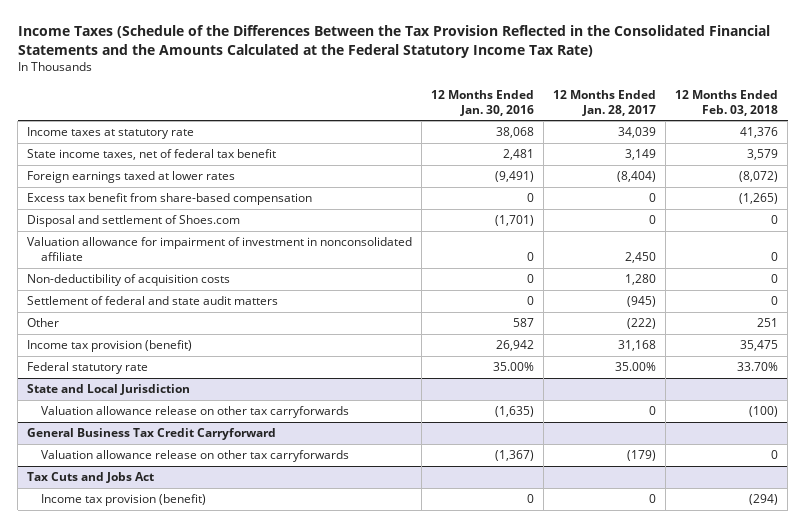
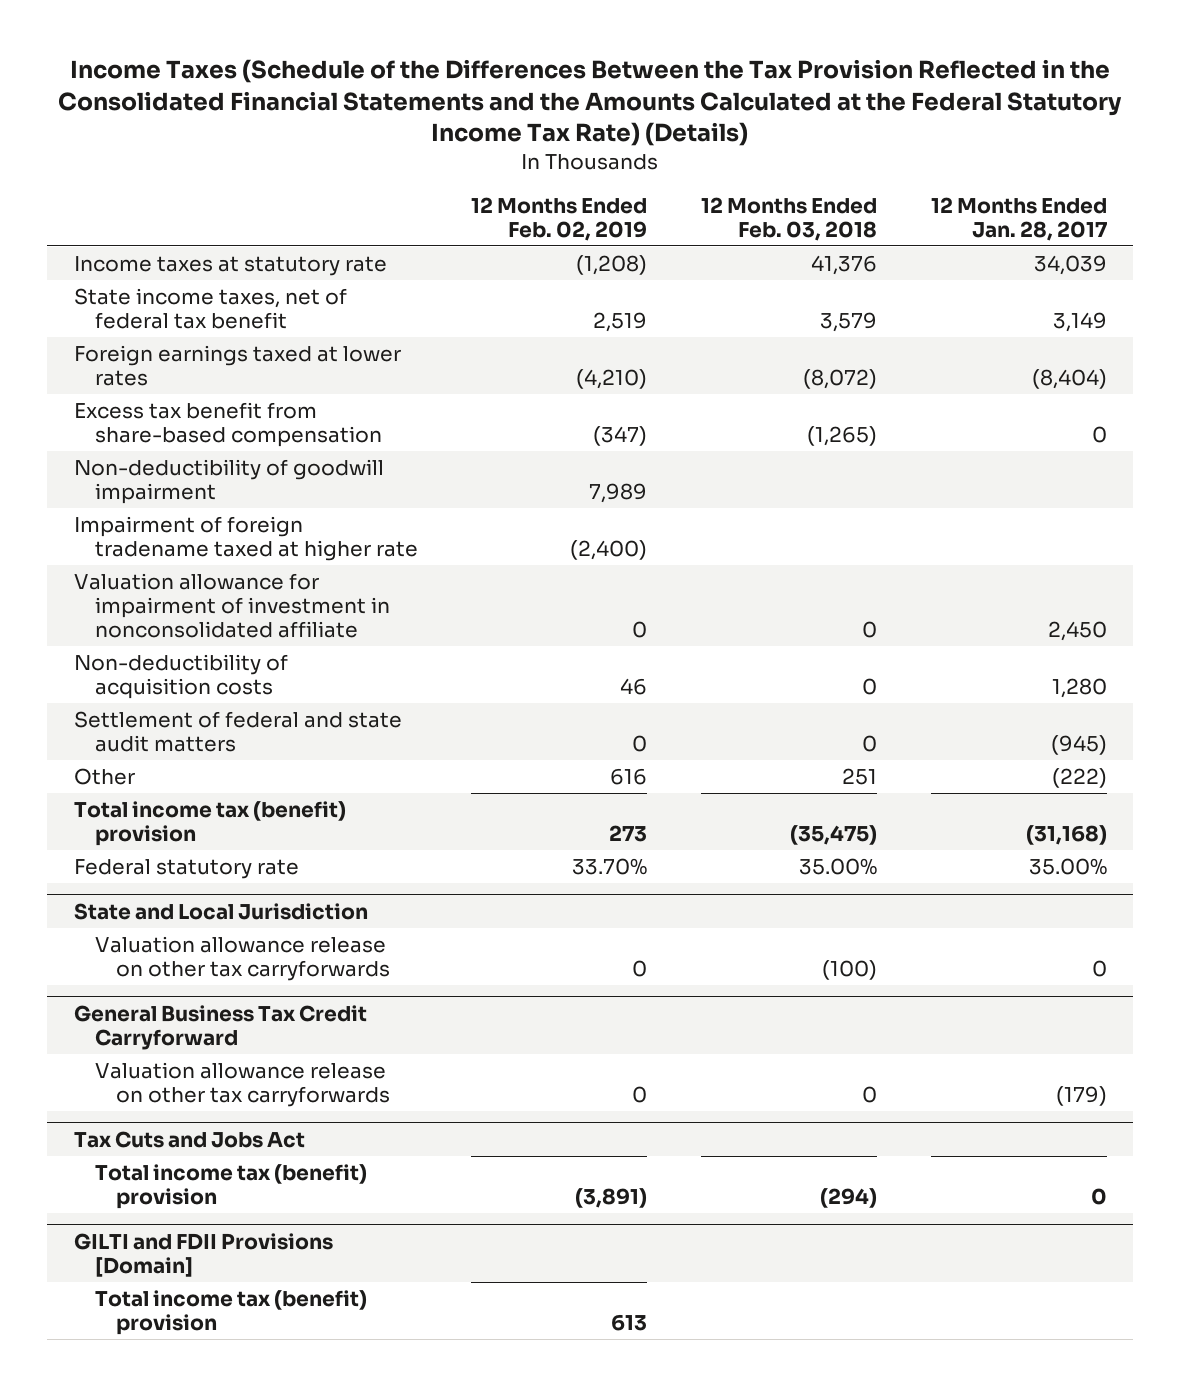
[17,25,770,59] Income Taxes (Schedule of the Differences Between the Tax Provision Reflected in the Consolidated Financial Statements and the Amounts Calculated at the Federal Statutory Income Tax Rate) -> [58,59,1123,147] Income Taxes (Schedule of the Differences Between the Tax Provision Reflected in the Consolidated Financial Statements and the Amounts Calculated at the Federal Statutory Income Tax Rate) (Details)
[431,90,535,116] 12 Months Ended Jan. 30, 2016 -> none
none -> [471,197,648,241] 12 Months Ended Feb. 02, 2019
[27,215,241,228] Disposal and settlement of Shoes.com -> none
none -> [73,458,384,504] Non-deductibility of goodwill impairment
none -> [73,515,418,561] Impairment of foreign tradename taxed at higher rate
[27,340,193,353] Income tax provision (benefit) -> [73,800,346,846] Total income tax (benefit) provision
[618,340,657,352] 31,168 -> [1025,824,1107,845] (31,168)
[740,340,779,352] 35,475 -> [789,824,877,845] (35,475)
[737,362,779,372] 33.70% -> [798,857,877,875] 35.00%
[41,494,207,507] Income tax provision (benefit) -> [94,1163,367,1209] Total income tax (benefit) provision
none -> [73,1232,333,1277] GILTI and FDII Provisions [Domain]
none -> [94,1289,367,1335] Total income tax (benefit) provision

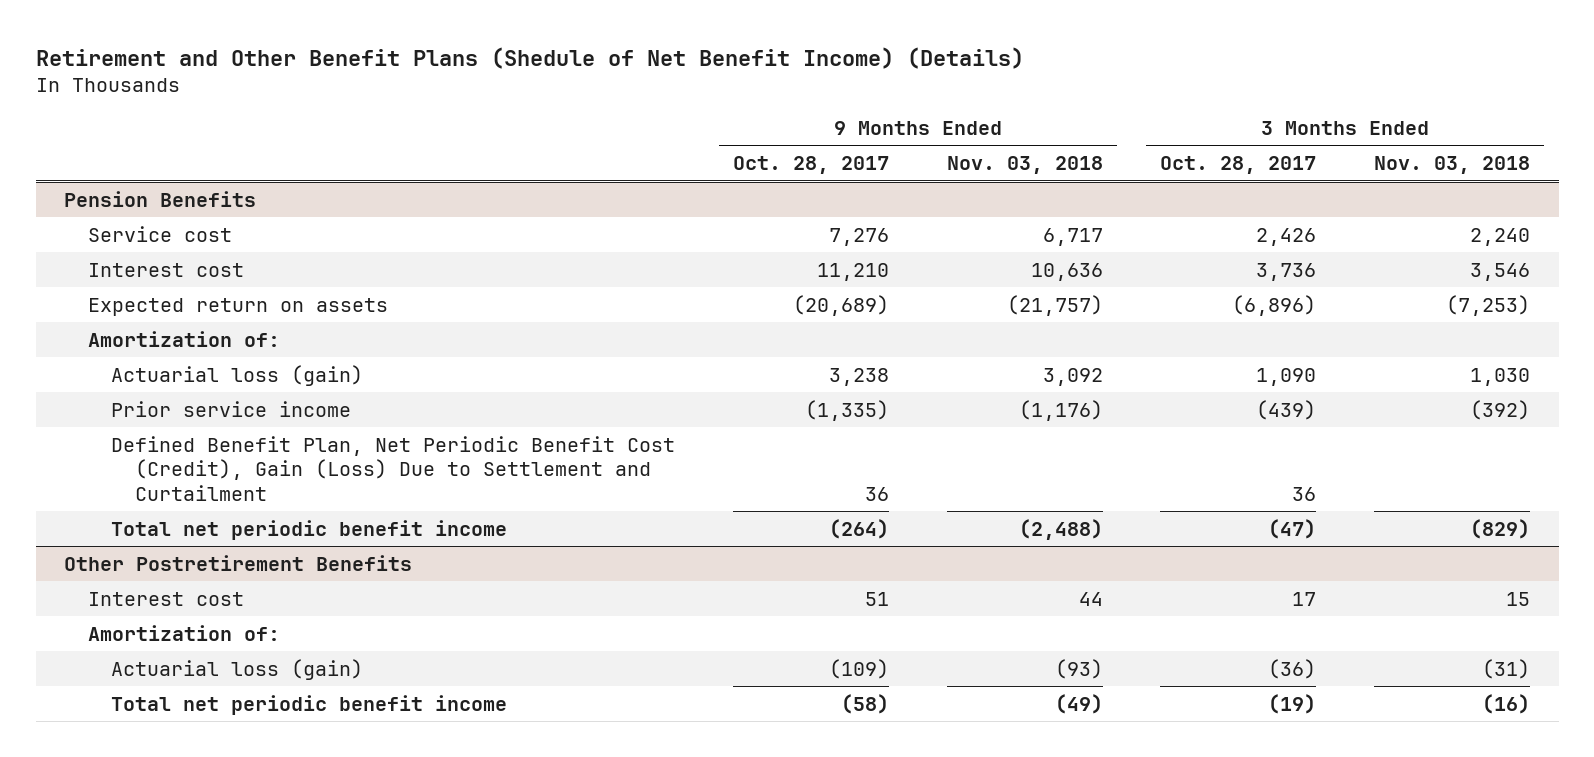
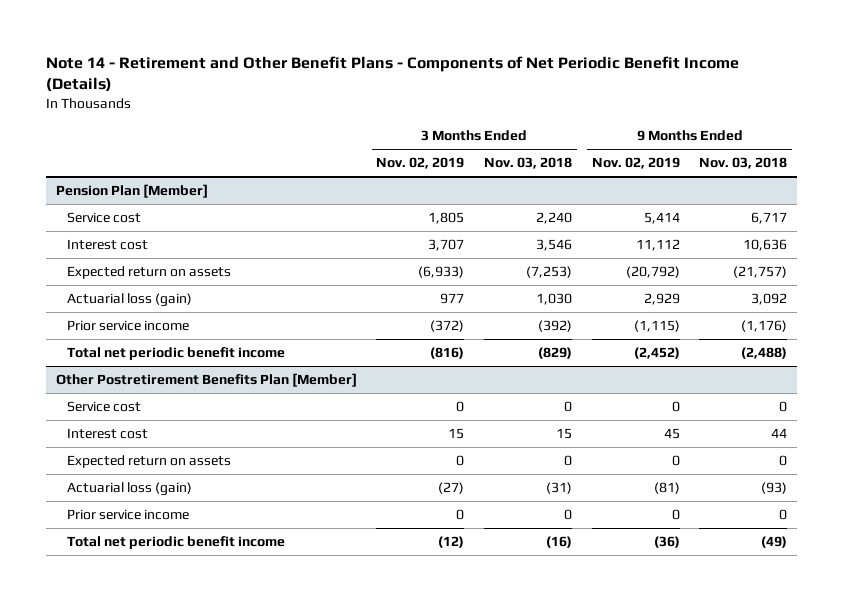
[35,46,1024,69] Retirement and Other Benefit Plans (Shedule of Net Benefit Income) (Details) -> [46,55,740,93] Note 14 - Retirement and Other Benefit Plans - Components of Net Periodic Benefit Income (Details)
[732,156,889,175] Oct. 28, 2017 -> none
[1160,156,1317,175] Oct. 28, 2017 -> none
none -> [376,157,465,170] Nov. 02, 2019
none -> [591,157,680,170] Nov. 02, 2019
[64,190,257,207] Pension Benefits -> [55,184,208,199] Pension Plan [Member]
[87,330,280,347] Amortization of: -> none
[111,435,676,501] Defined Benefit Plan, Net Periodic Benefit Cost (Credit), Gain (Loss) Due to Settlement and Curtailment -> none
[64,554,413,571] Other Postretirement Benefits -> [55,373,357,388] Other Postretirement Benefits Plan [Member]
none -> [66,401,141,413] Service cost
[87,624,280,641] Amortization of: -> none
none -> [66,455,231,469] Expected return on assets
none -> [66,509,189,521] Prior service income

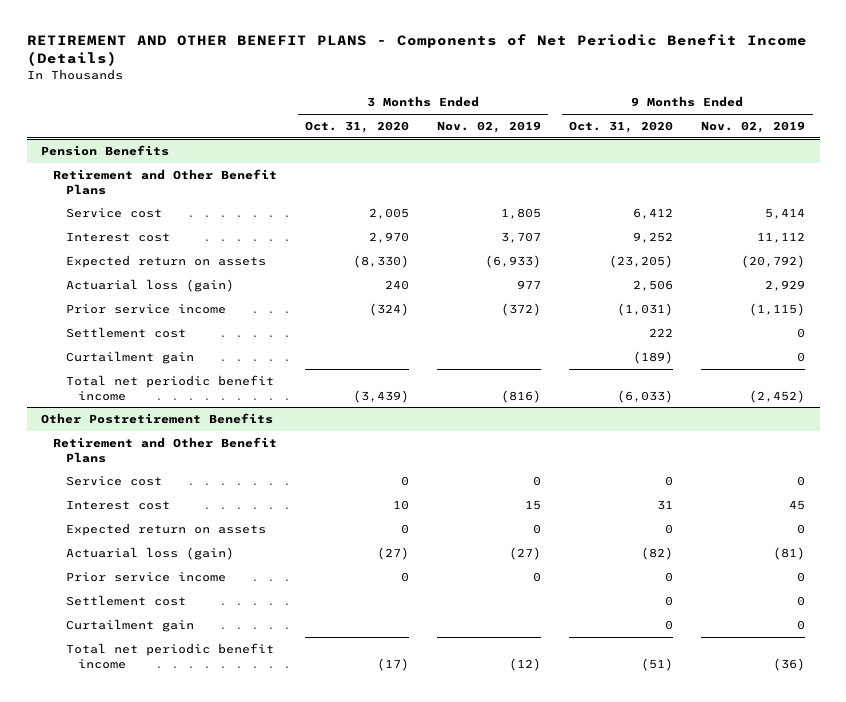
[46,55,740,93] Note 14 - Retirement and Other Benefit Plans - Components of Net Periodic Benefit Income (Details) -> [26,33,807,66] RETIREMENT AND OTHER BENEFIT PLANS - Components of Net Periodic Benefit Income (Details)
[484,157,573,170] Nov. 03, 2018 -> none
[699,157,788,170] Nov. 03, 2018 -> none
none -> [305,121,410,134] Oct. 31, 2020
none -> [569,121,674,134] Oct. 31, 2020
[55,184,208,199] Pension Plan [Member] -> [40,144,169,156] Pension Benefits
none -> [53,168,278,195] Retirement and Other Benefit Plans
none -> [65,326,186,338] Settlement cost
none -> [65,350,194,364] Curtailment gain
[55,373,357,388] Other Postretirement Benefits Plan [Member] -> [40,412,273,424] Other Postretirement Benefits
none -> [53,436,278,463] Retirement and Other Benefit Plans
none -> [65,594,186,606] Settlement cost
none -> [65,618,194,632] Curtailment gain

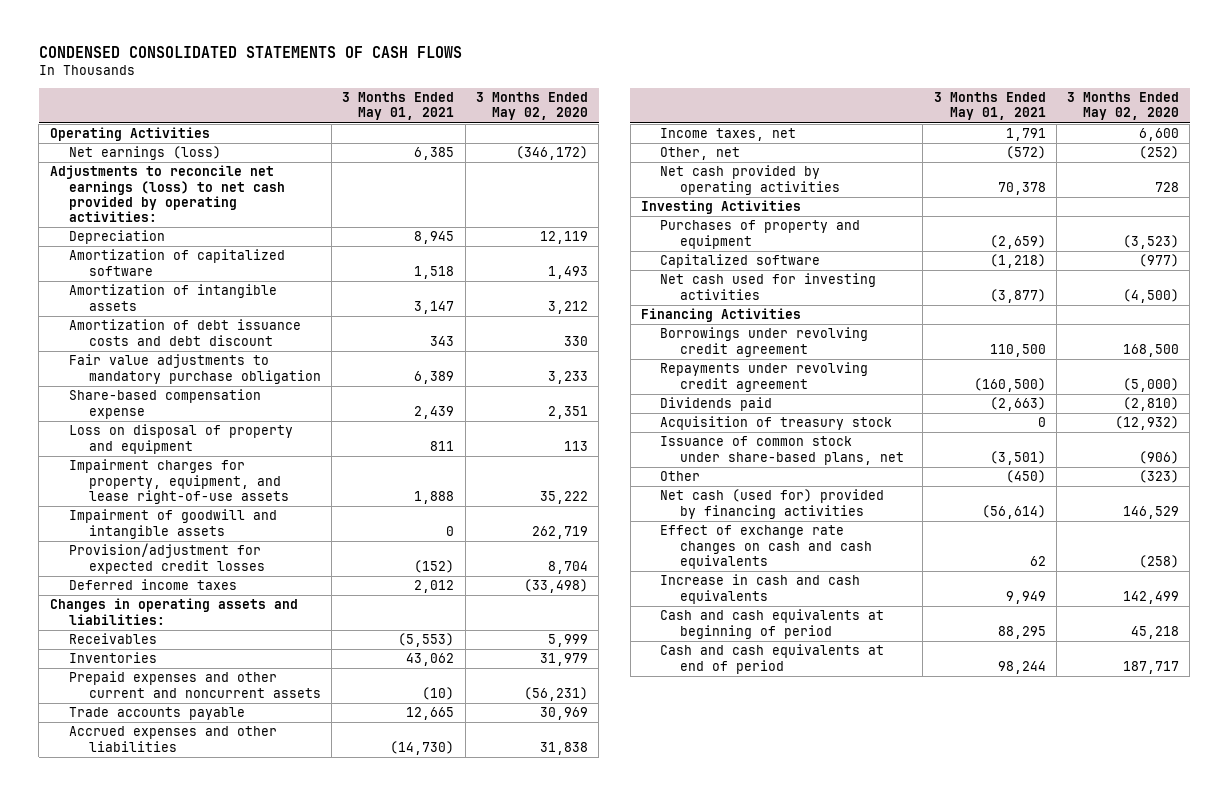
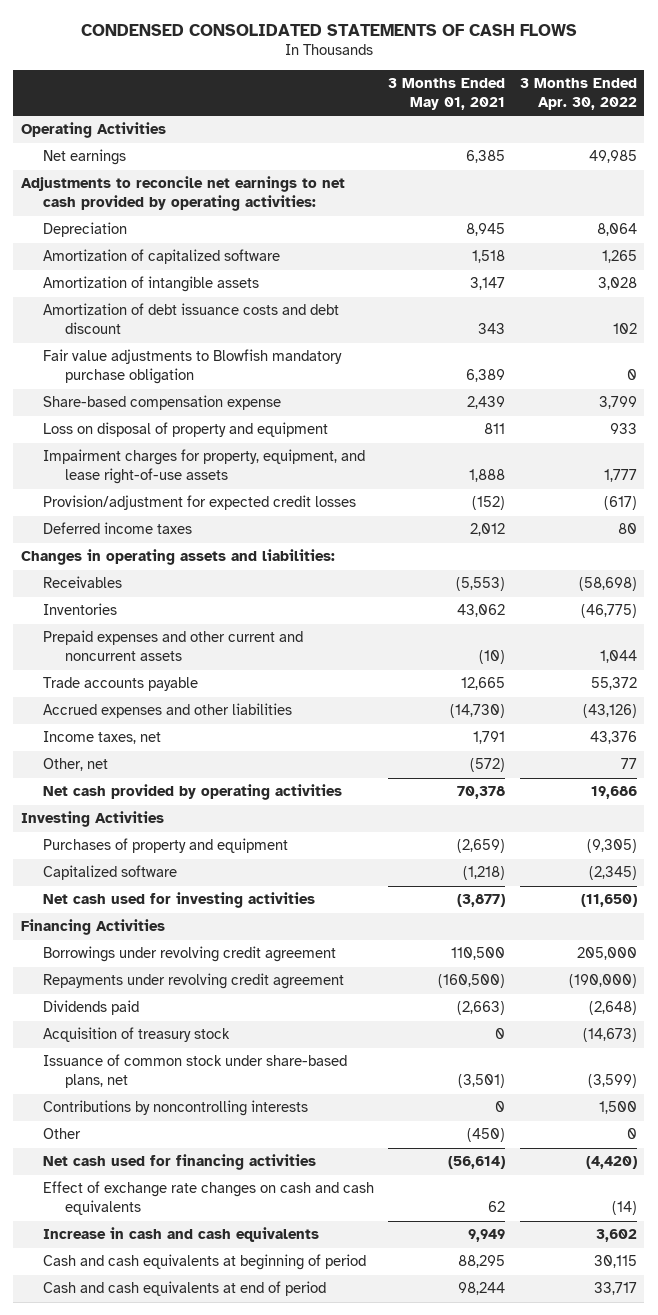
[475,92,588,121] 3 Months Ended May 02, 2020 -> none
none -> [520,77,638,110] 3 Months Ended Apr. 30, 2022
[69,146,222,161] Net earnings (loss) -> [42,149,126,166] Net earnings
[49,165,286,223] Adjustments to reconcile net earnings (loss) to net cash provided by operating activities: -> [20,176,345,212] Adjustments to reconcile net earnings to net cash provided by operating activities:
[69,354,321,384] Fair value adjustments to mandatory purchase obligation -> [42,349,342,385] Fair value adjustments to Blowfish mandatory purchase obligation
[69,509,278,539] Impairment of goodwill and intangible assets -> none
none -> [42,1100,308,1117] Contributions by noncontrolling interests
[660,489,885,519] Net cash (used for) provided by financing activities -> [42,1154,316,1171] Net cash used for financing activities

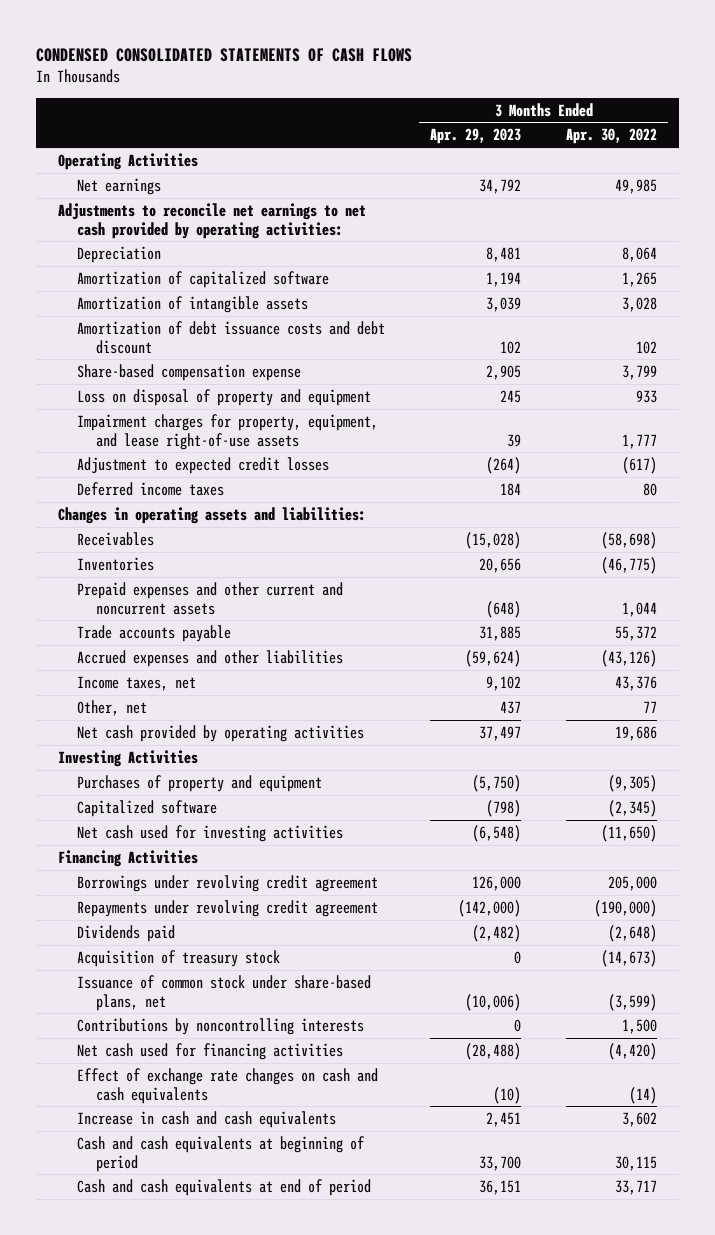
[388,77,506,110] 3 Months Ended May 01, 2021 -> none
none -> [430,128,522,145] Apr. 29, 2023
[42,349,342,385] Fair value adjustments to Blowfish mandatory purchase obligation -> none
[42,495,356,511] Provision/adjustment for expected credit losses -> [77,456,330,474] Adjustment to expected credit losses
[42,1128,81,1140] Other -> none

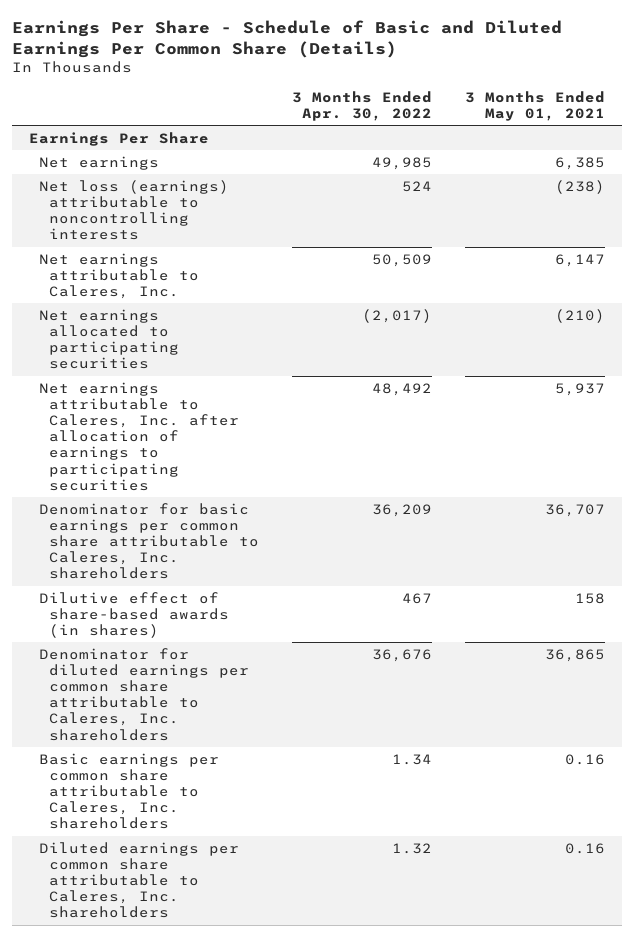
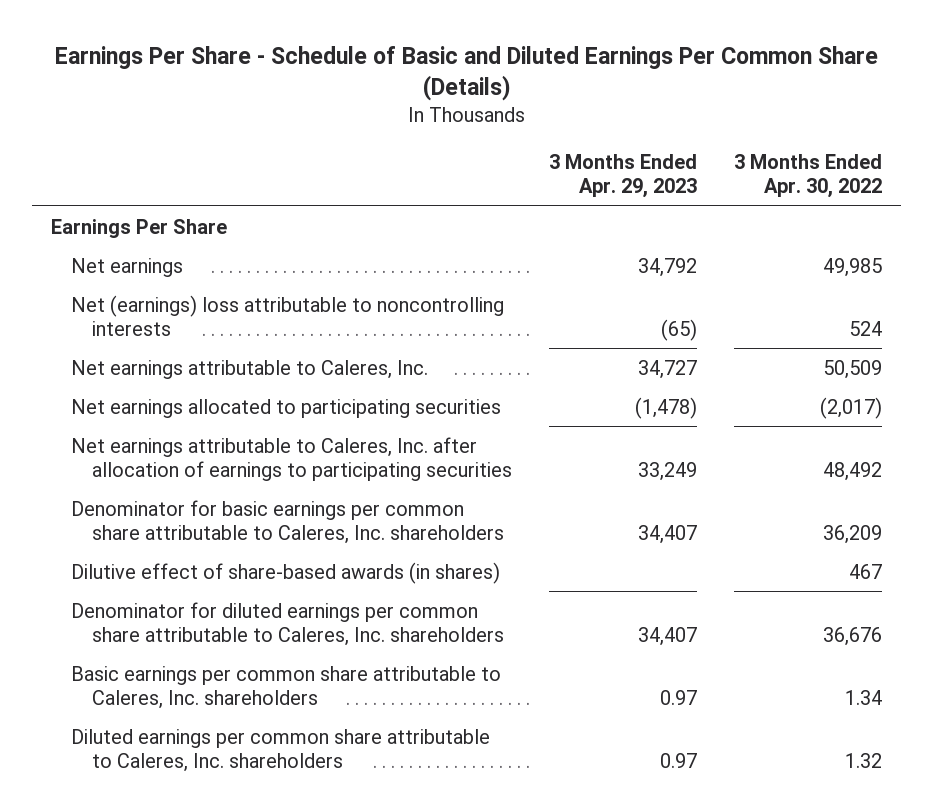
[465,90,606,121] 3 Months Ended May 01, 2021 -> none
none -> [548,154,697,199] 3 Months Ended Apr. 29, 2023
[39,179,230,241] Net loss (earnings) attributable to noncontrolling interests -> [71,294,505,336] Net (earnings) loss attributable to noncontrolling interests

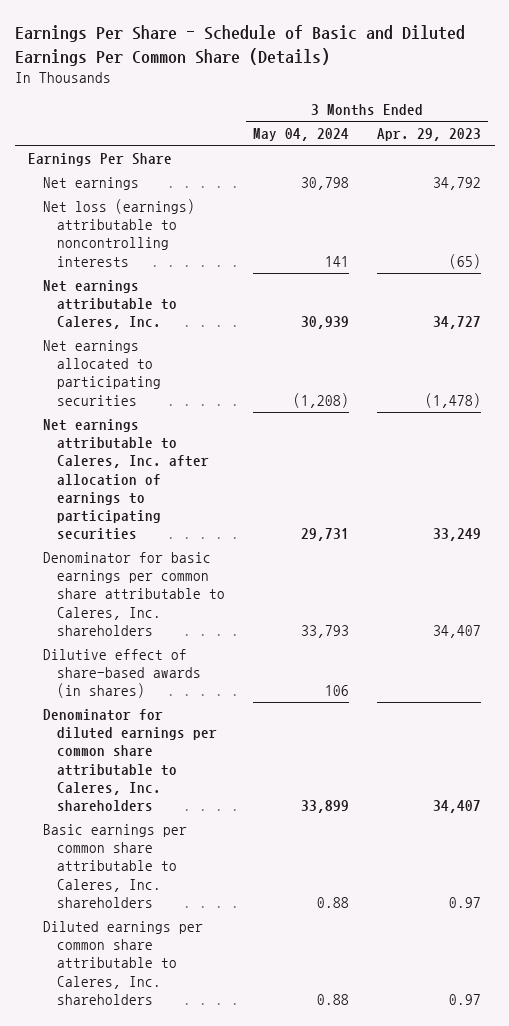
[734,154,883,199] 3 Months Ended Apr. 30, 2022 -> none
none -> [252,128,349,142] May 04, 2024
[71,294,505,336] Net (earnings) loss attributable to noncontrolling interests -> [42,198,195,267] Net loss (earnings) attributable to noncontrolling interests

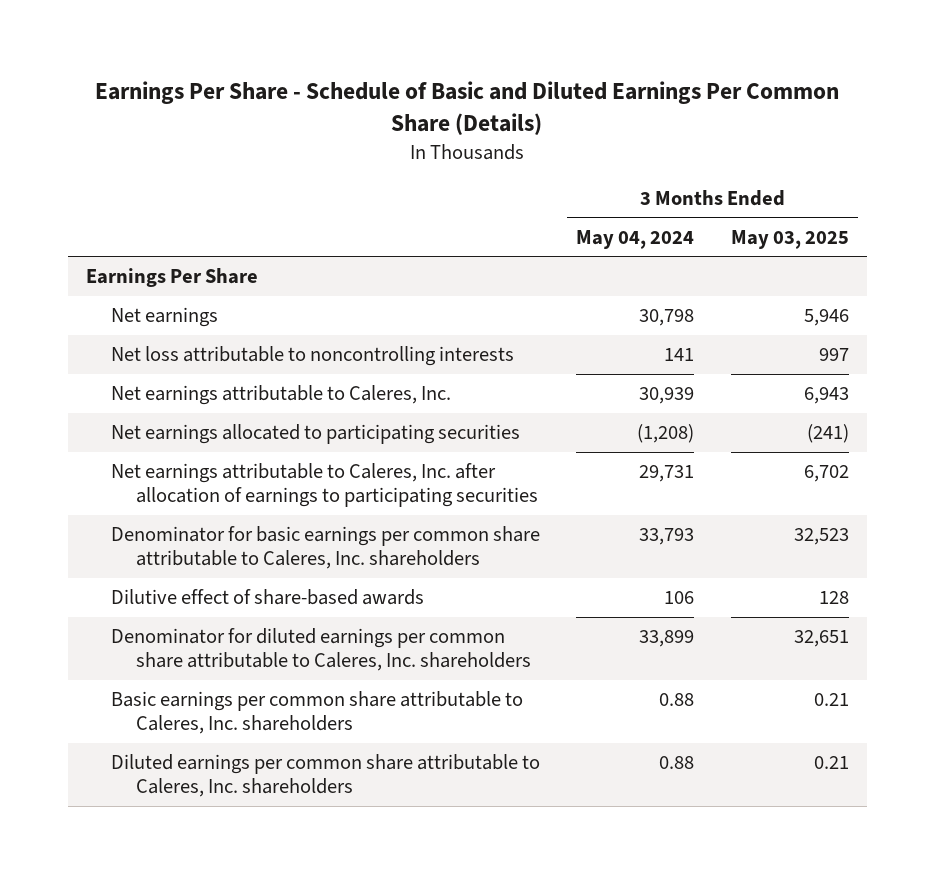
[376,128,481,142] Apr. 29, 2023 -> none
none -> [730,229,849,249] May 03, 2025
[42,198,195,267] Net loss (earnings) attributable to noncontrolling interests -> [110,346,514,367] Net loss attributable to noncontrolling interests
[42,648,202,699] Dilutive effect of share-based awards (in shares) -> [110,589,424,606] Dilutive effect of share-based awards

